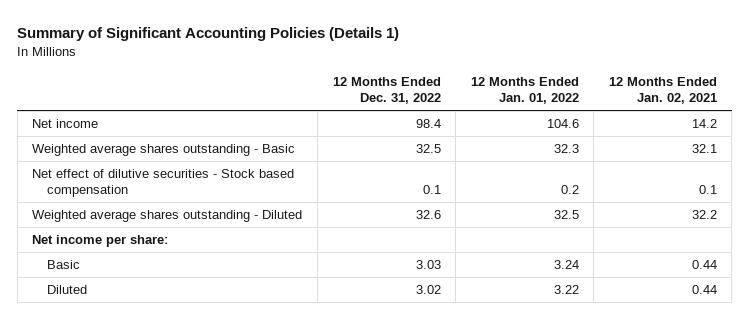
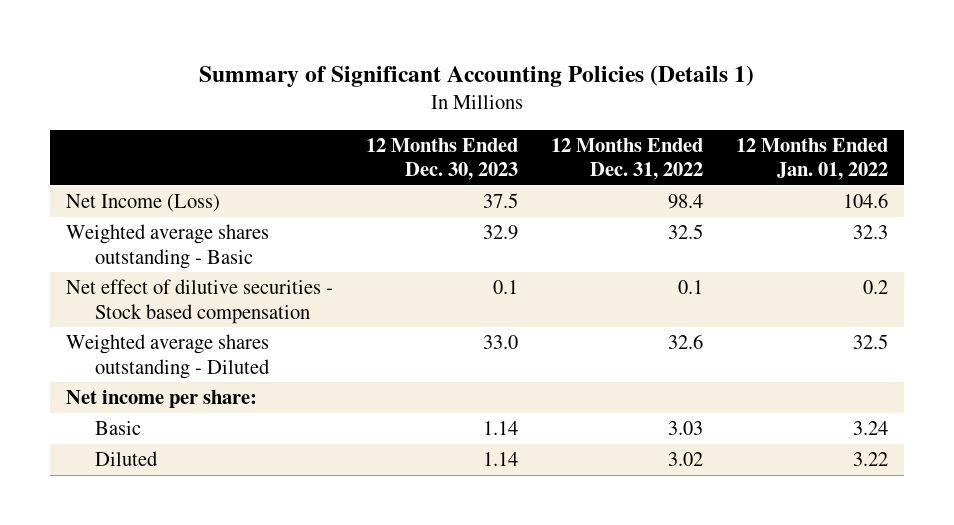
[608,77,717,104] 12 Months Ended Jan. 02, 2021 -> none
none -> [366,137,519,181] 12 Months Ended Dec. 30, 2023
[32,119,99,129] Net income -> [66,194,221,213] Net Income (Loss)

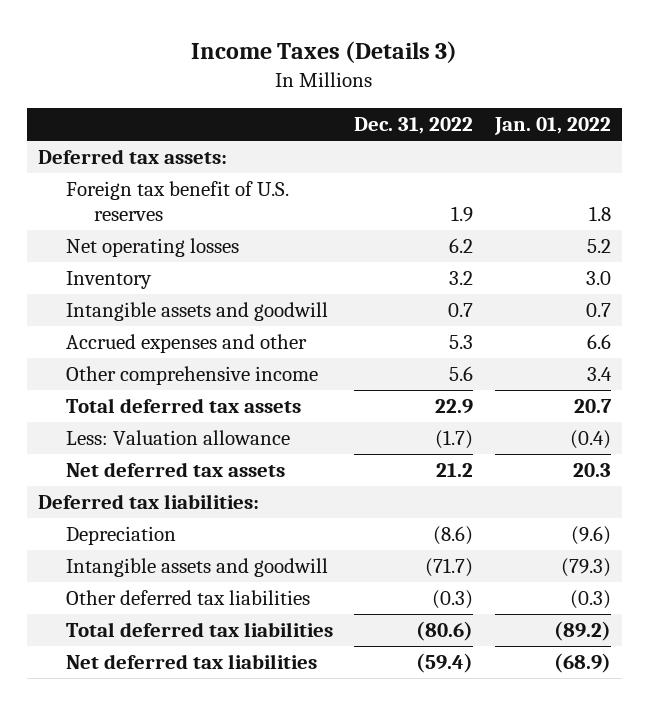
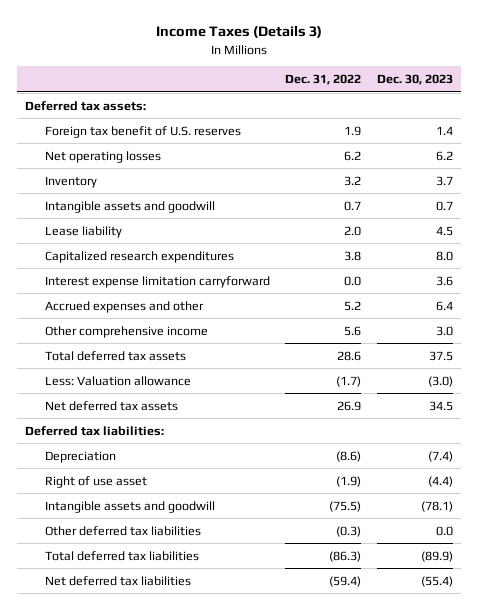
[493,117,611,136] Jan. 01, 2022 -> none
none -> [376,74,453,86] Dec. 30, 2023
none -> [44,225,122,238] Lease liability
none -> [44,250,234,263] Capitalized research expenditures
none -> [44,275,270,288] Interest expense limitation carryforward
[449,335,474,350] 5.3 -> [344,300,362,311] 5.2
[435,399,474,415] 22.9 -> [337,350,362,361] 28.6
[436,463,474,478] 21.2 -> [337,400,362,411] 26.9
none -> [44,475,147,488] Right of use asset
[425,558,474,578] (71.7) -> [329,500,362,512] (75.5)
[416,621,474,642] (80.6) -> [329,550,362,562] (86.3)

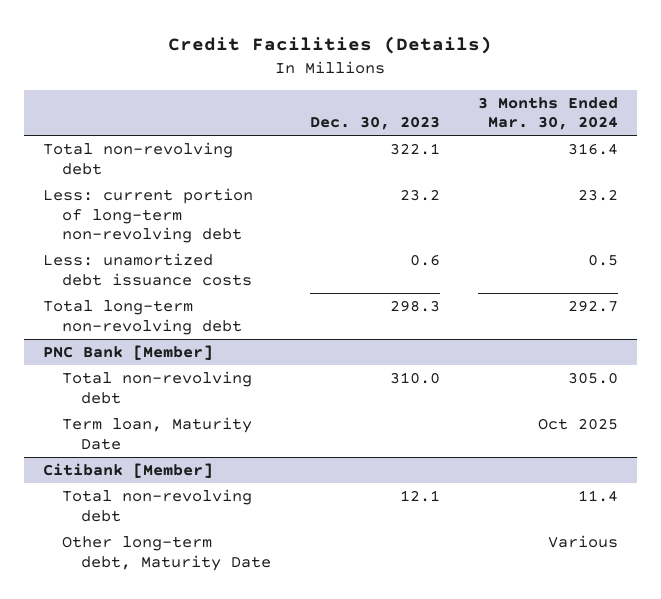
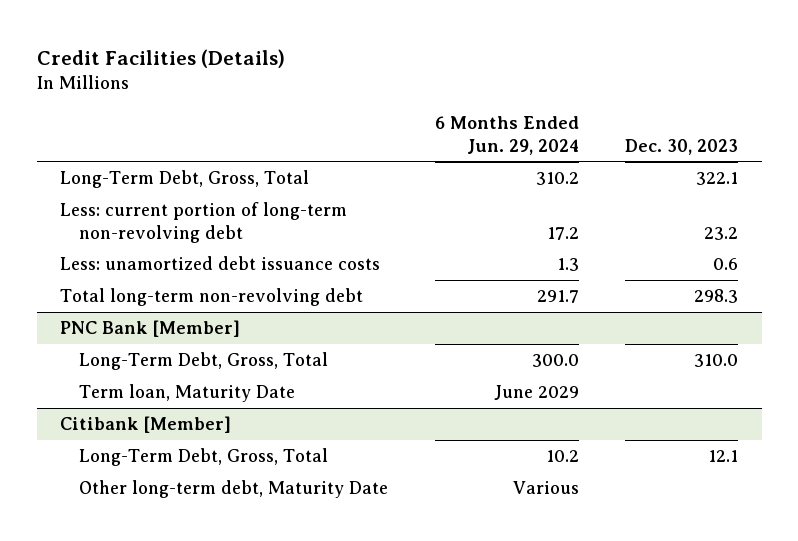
[477,96,618,131] 3 Months Ended Mar. 30, 2024 -> none
none -> [434,116,579,155] 6 Months Ended Jun. 29, 2024
[42,141,233,175] Total non-revolving debt -> [60,170,310,189] Long-Term Debt, Gross, Total
[62,370,253,404] Total non-revolving debt -> [79,352,329,371] Long-Term Debt, Gross, Total
[62,488,253,522] Total non-revolving debt -> [79,448,329,467] Long-Term Debt, Gross, Total

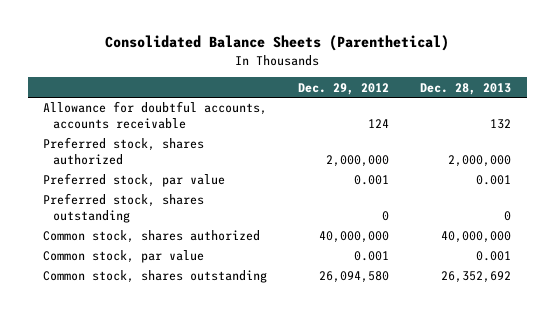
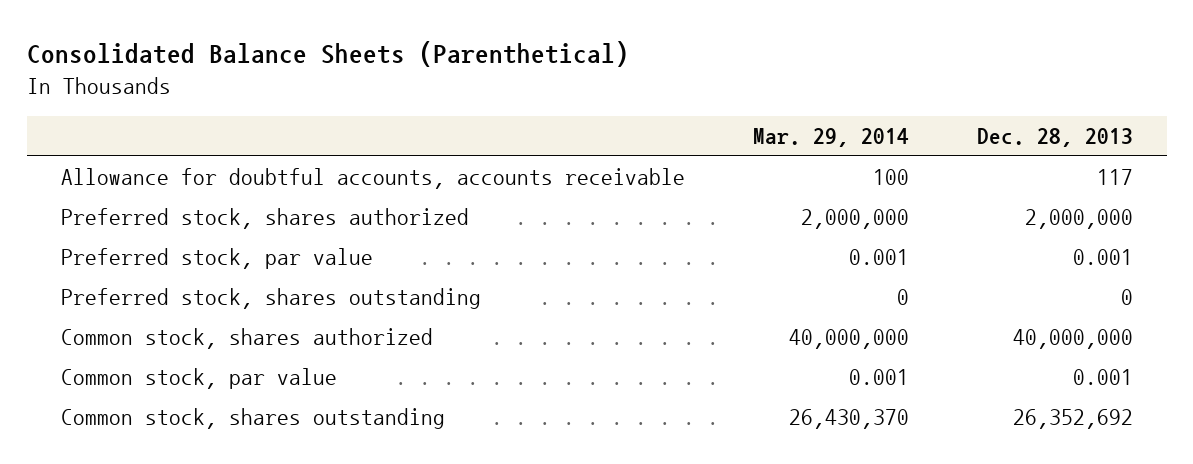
[298,82,390,95] Dec. 29, 2012 -> none
none -> [752,128,909,148] Mar. 29, 2014
[490,119,512,130] 132 -> [1096,169,1133,186] 117

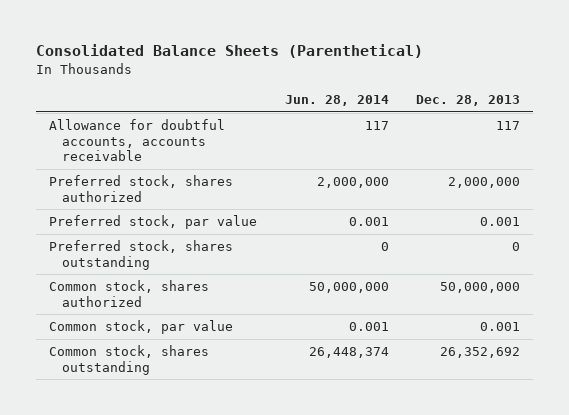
[752,128,909,148] Mar. 29, 2014 -> none
none -> [284,94,389,106] Jun. 28, 2014
[1012,329,1133,350] 40,000,000 -> [439,282,520,294] 50,000,000

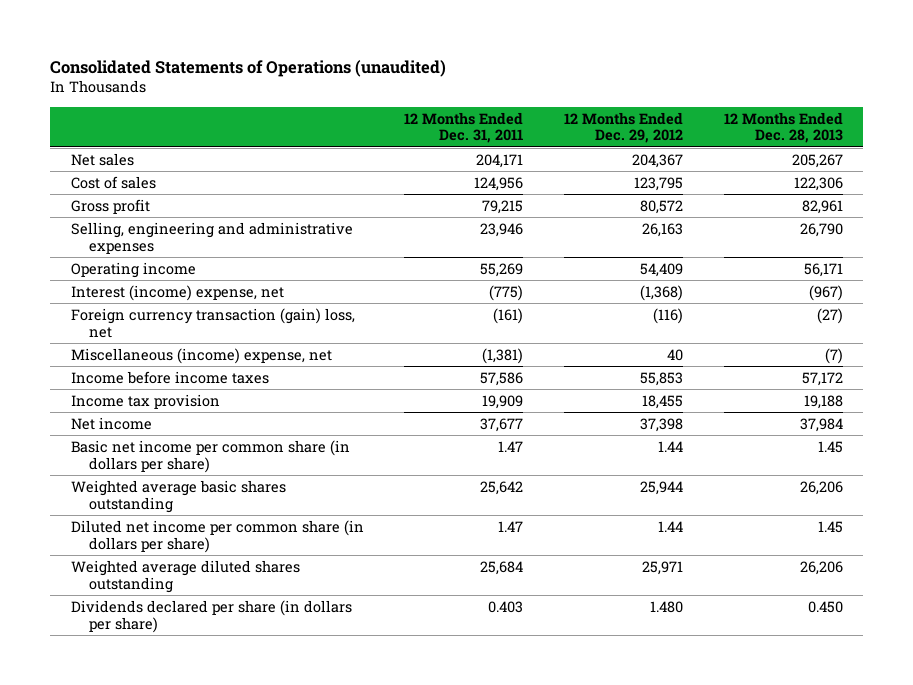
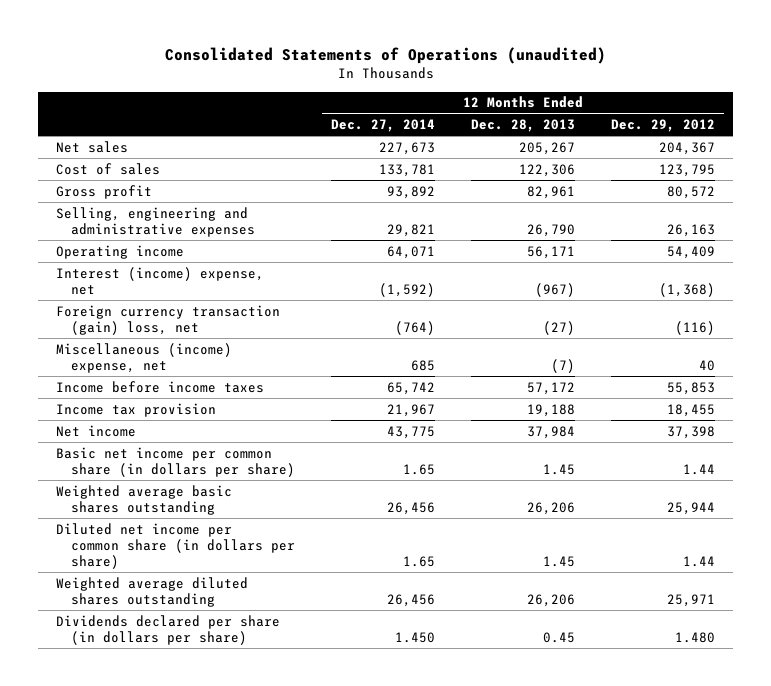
[404,111,524,144] 12 Months Ended Dec. 31, 2011 -> none
none -> [331,119,436,133] Dec. 27, 2014
[807,600,843,613] 0.450 -> [542,631,575,643] 0.45

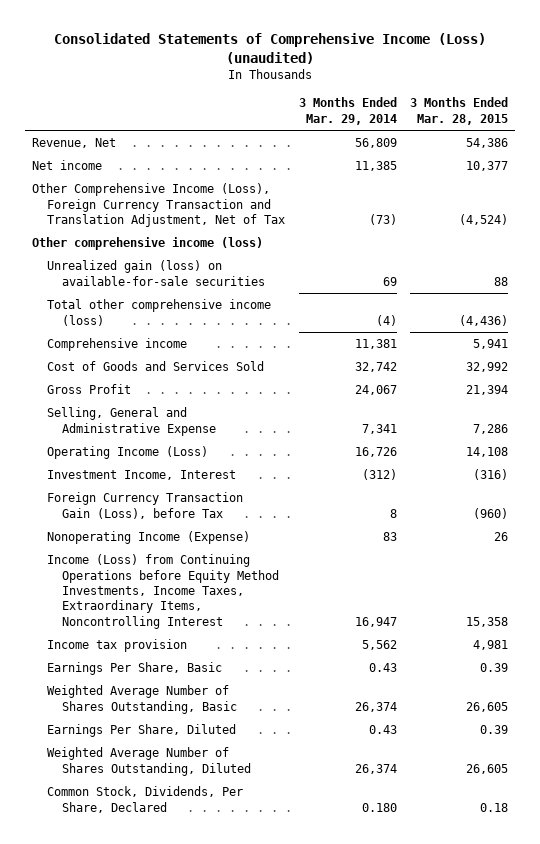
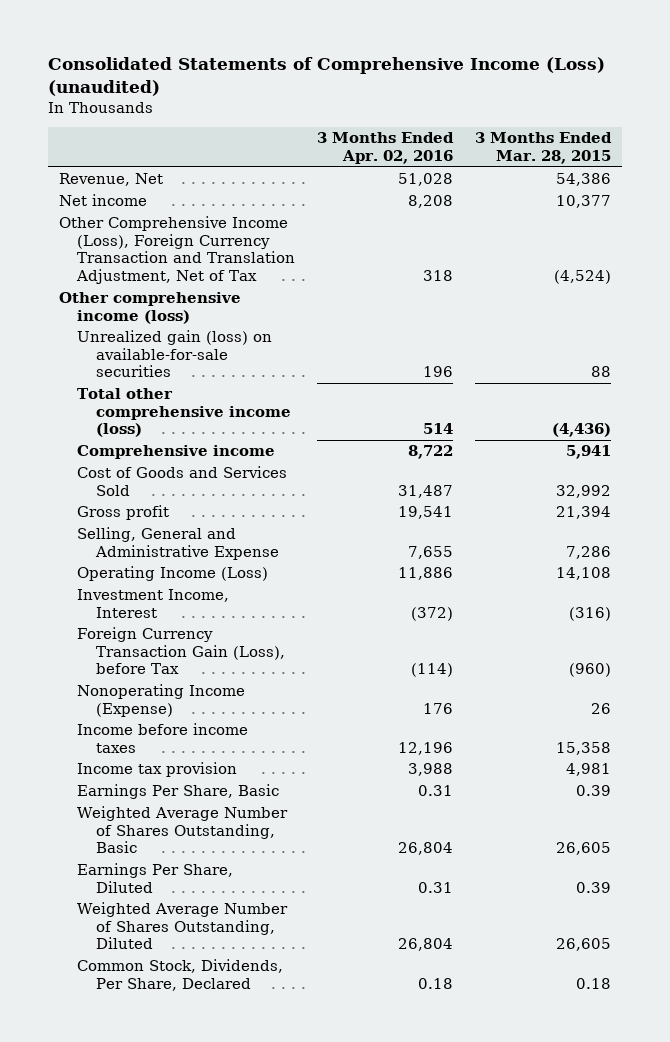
[298,97,397,125] 3 Months Ended Mar. 29, 2014 -> none
none -> [317,132,455,165] 3 Months Ended Apr. 02, 2016
[47,384,132,395] Gross Profit -> [77,505,170,521] Gross profit
[47,554,280,629] Income (Loss) from Continuing Operations before Equity Method Investments, Income Taxes, Extraordinary Items, Noncontrolling Interest -> [77,723,249,753] Income before income taxes

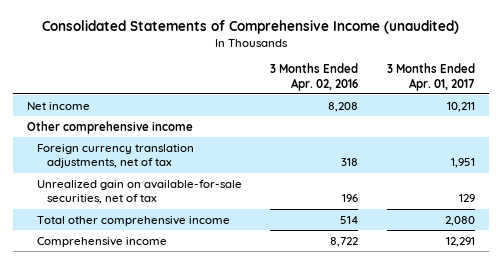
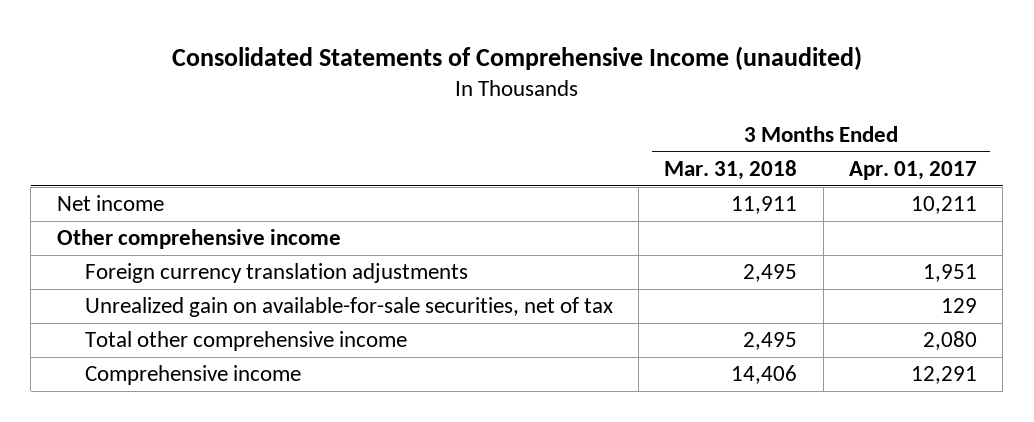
[270,62,359,91] 3 Months Ended Apr. 02, 2016 -> none
none -> [664,160,798,181] Mar. 31, 2018
[36,143,194,169] Foreign currency translation adjustments, net of tax -> [84,263,468,284] Foreign currency translation adjustments

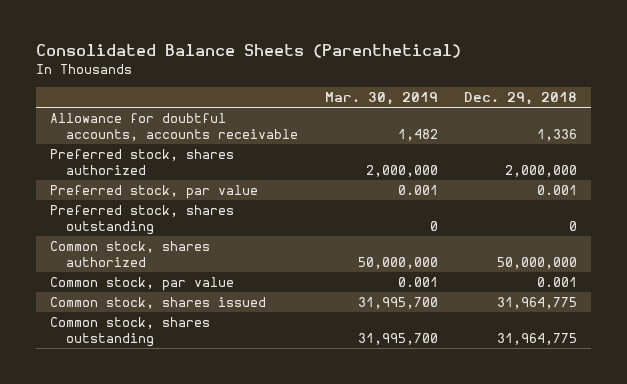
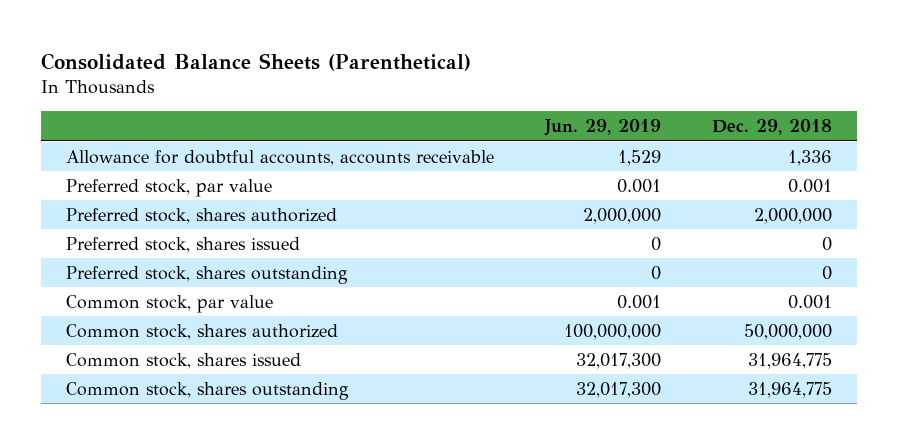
[324,91,438,105] Mar. 30, 2019 -> none
none -> [544,119,662,137] Jun. 29, 2019
[49,149,234,176] Preferred stock, shares authorized -> [66,207,338,224] Preferred stock, shares authorized
none -> [66,236,301,253] Preferred stock, shares issued
[49,241,210,268] Common stock, shares authorized -> [66,323,339,340] Common stock, shares authorized

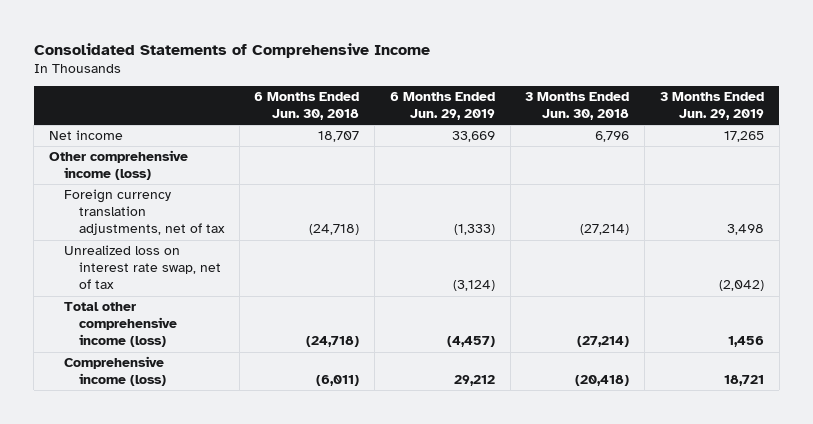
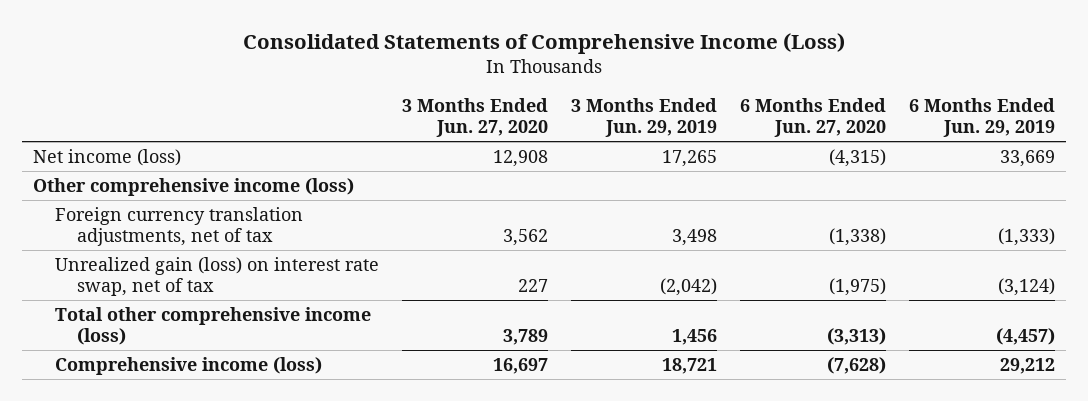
[33,42,430,58] Consolidated Statements of Comprehensive Income -> [242,33,845,55] Consolidated Statements of Comprehensive Income (Loss)
[254,92,360,121] 6 Months Ended Jun. 30, 2018 -> none
[525,92,630,121] 3 Months Ended Jun. 30, 2018 -> none
none -> [402,97,549,138] 3 Months Ended Jun. 27, 2020
none -> [739,97,886,138] 6 Months Ended Jun. 27, 2020
[48,130,123,141] Net income -> [33,148,182,166] Net income (loss)
[63,245,221,290] Unrealized loss on interest rate swap, net of tax -> [55,256,380,297] Unrealized gain (loss) on interest rate swap, net of tax

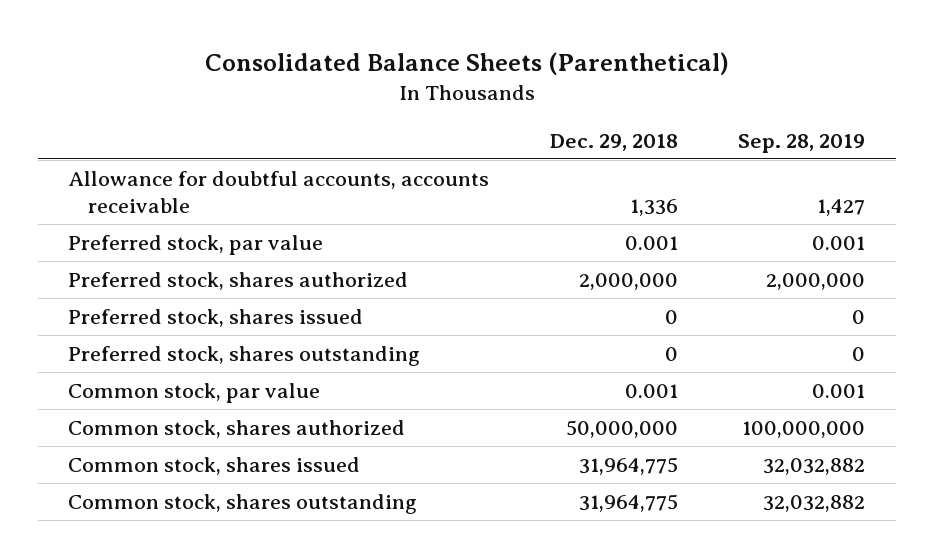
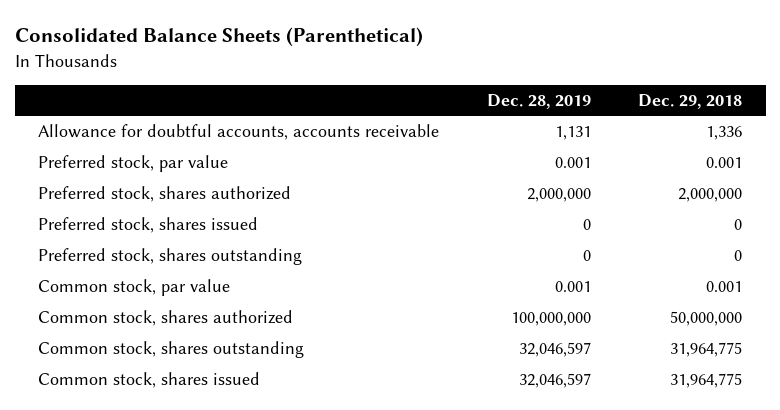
[738,133,866,153] Sep. 28, 2019 -> none
none -> [486,93,591,109] Dec. 28, 2019
[67,457,360,476] Common stock, shares issued -> [38,372,261,389] Common stock, shares issued

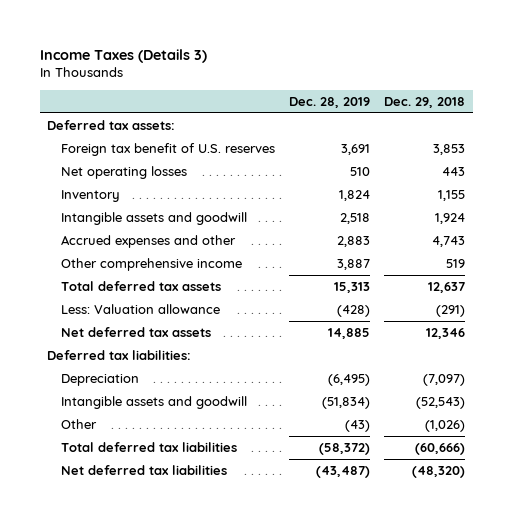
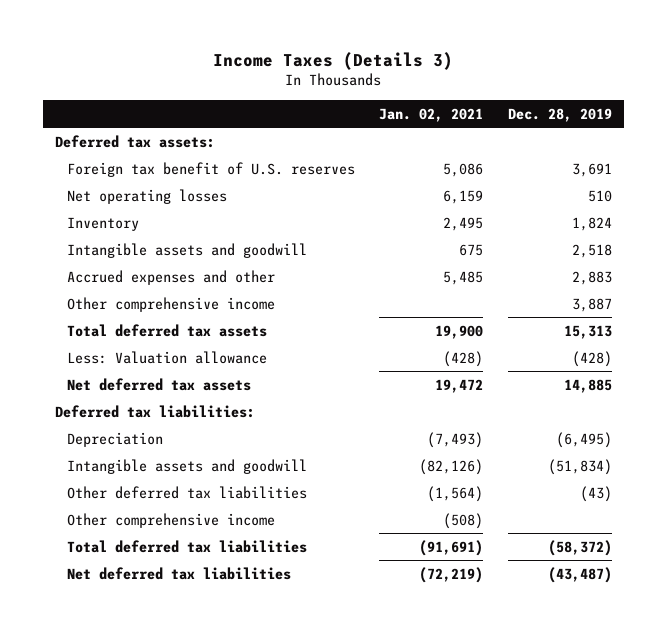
[384,96,466,108] Dec. 29, 2018 -> none
none -> [379,107,484,122] Jan. 02, 2021
[60,419,97,430] Other -> [66,485,307,499] Other deferred tax liabilities
none -> [66,512,275,528] Other comprehensive income

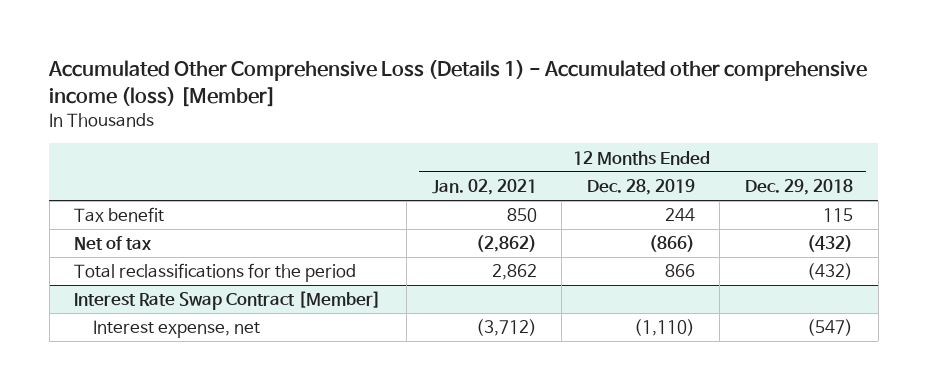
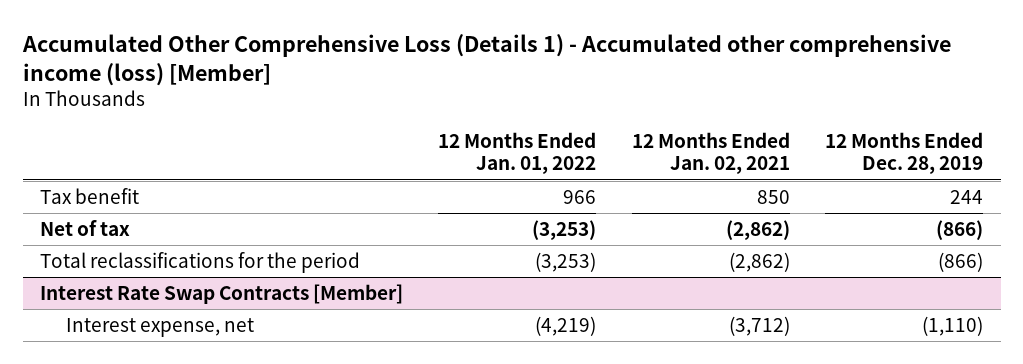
[744,179,853,196] Dec. 29, 2018 -> none
none -> [438,132,597,175] 12 Months Ended Jan. 01, 2022
[491,264,537,281] 2,862 -> [728,251,790,272] (2,862)
[664,264,695,278] 866 -> [937,251,983,272] (866)
[74,291,382,311] Interest Rate Swap Contract [Member] -> [40,283,404,304] Interest Rate Swap Contracts [Member]

